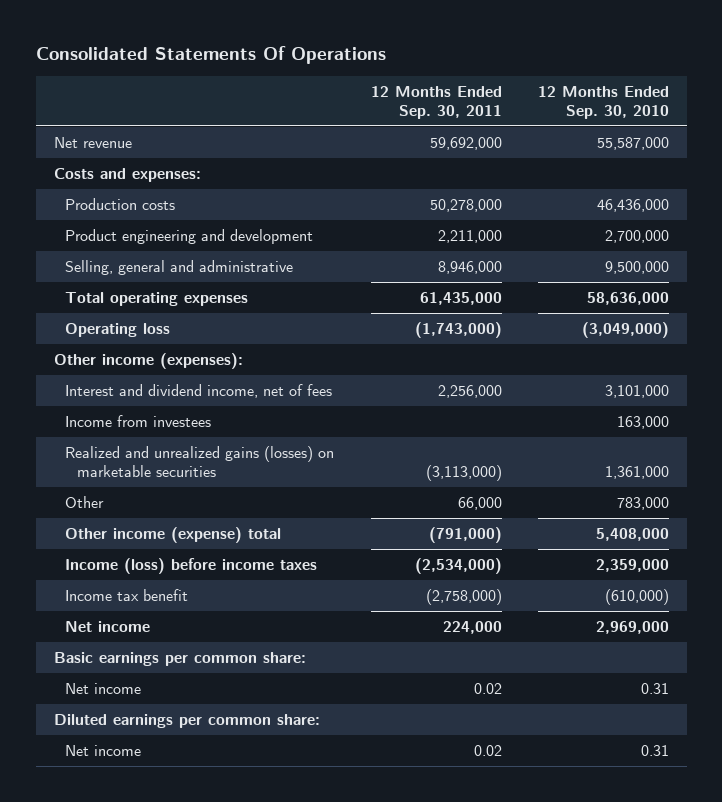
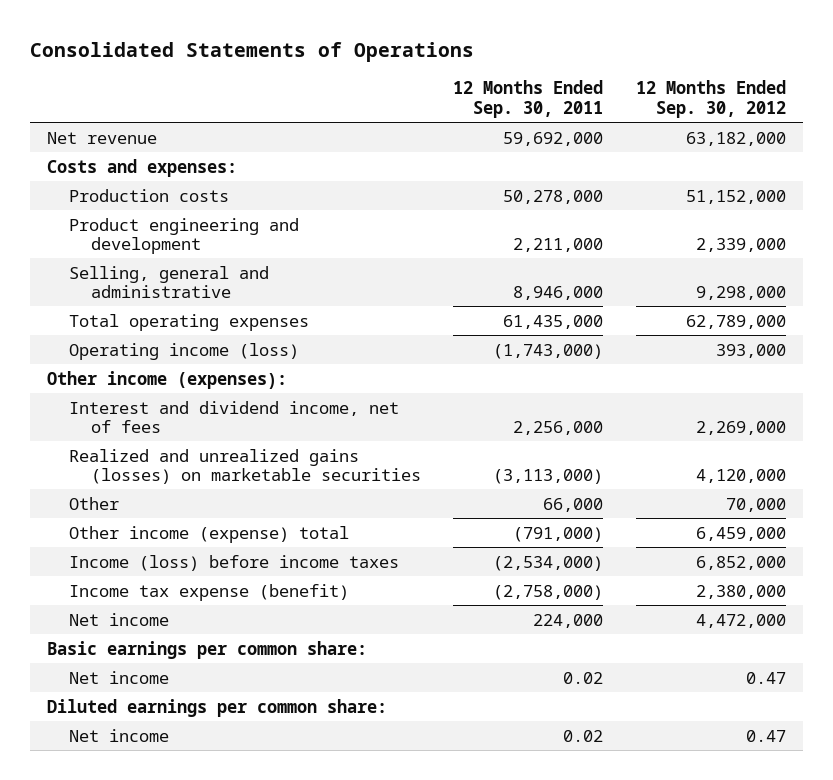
[35,46,386,65] Consolidated Statements Of Operations -> [30,41,475,62] Consolidated Statements of Operations
[537,86,669,120] 12 Months Ended Sep. 30, 2010 -> none
none -> [636,80,787,118] 12 Months Ended Sep. 30, 2012
[65,322,171,337] Operating loss -> [68,342,299,360] Operating income (loss)
[65,414,212,427] Income from investees -> none
[65,588,189,601] Income tax benefit -> [68,583,349,601] Income tax expense (benefit)

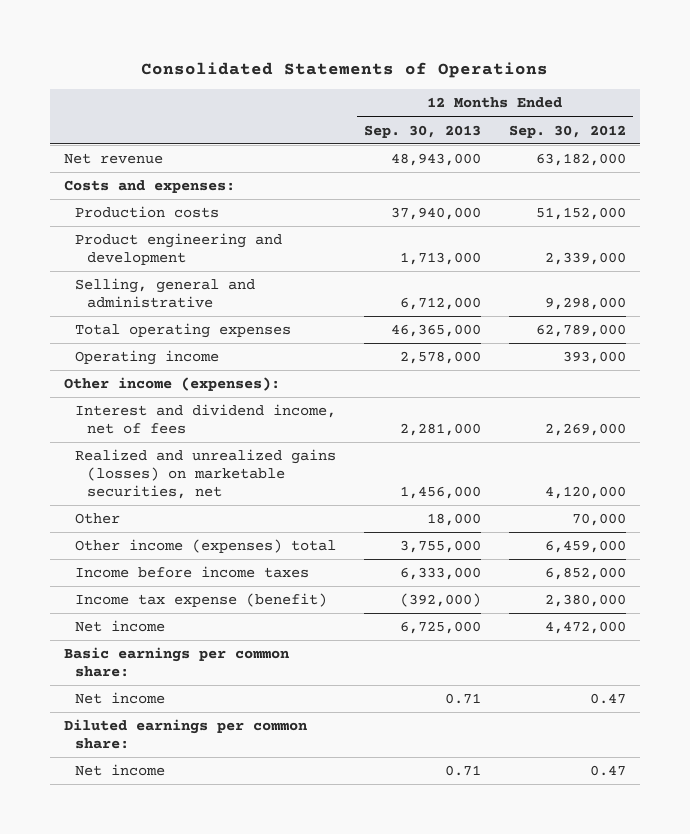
[453,80,604,118] 12 Months Ended Sep. 30, 2011 -> none
none -> [364,124,482,138] Sep. 30, 2013
[68,342,299,360] Operating income (loss) -> [75,350,220,366] Operating income
[68,448,421,485] Realized and unrealized gains (losses) on marketable securities -> [75,449,337,500] Realized and unrealized gains (losses) on marketable securities, net
[68,525,349,543] Other income (expense) total -> [75,539,337,554] Other income (expenses) total
[68,554,399,571] Income (loss) before income taxes -> [75,566,310,579] Income before income taxes

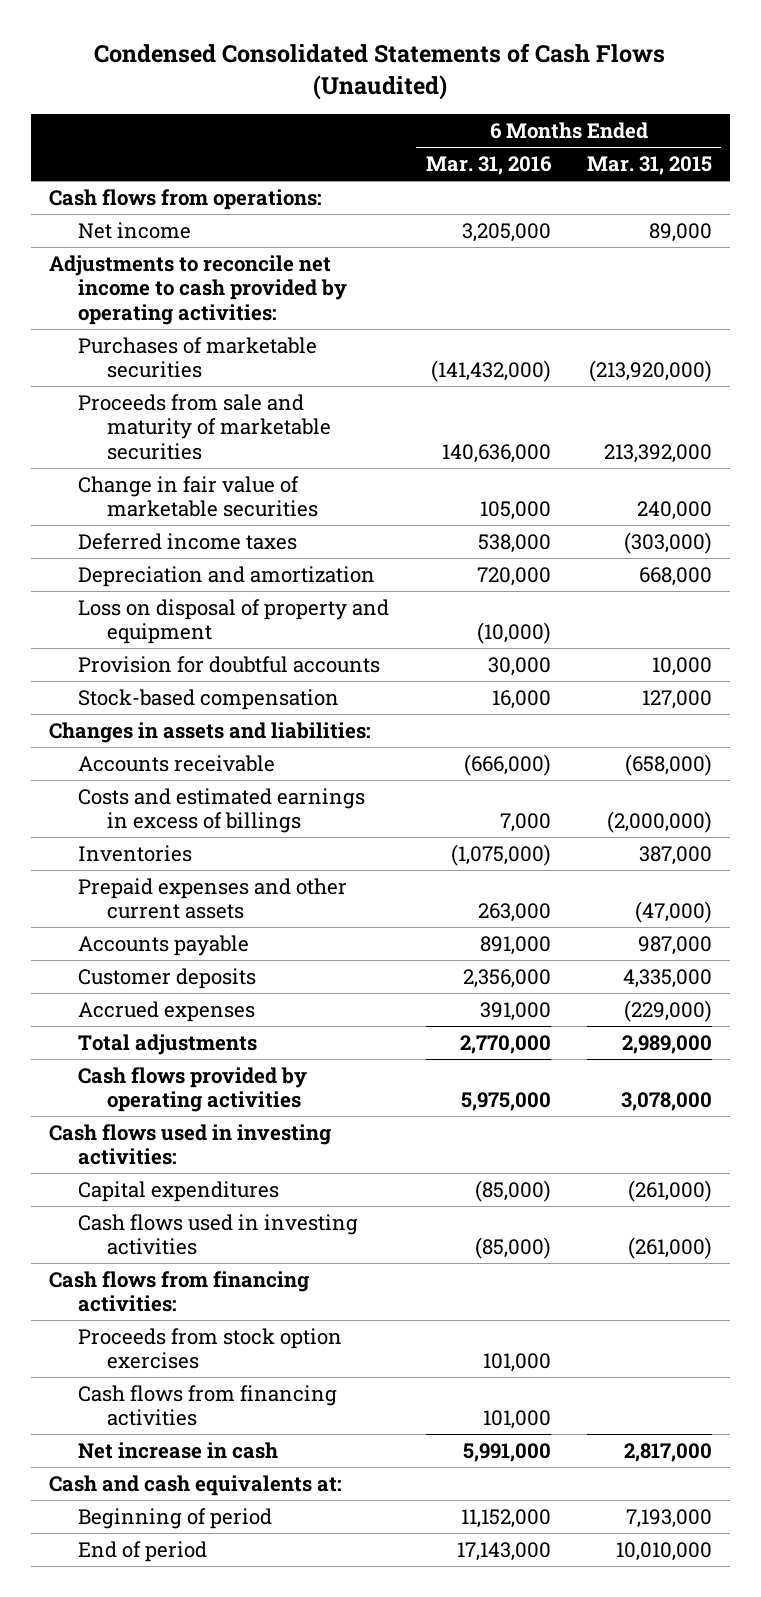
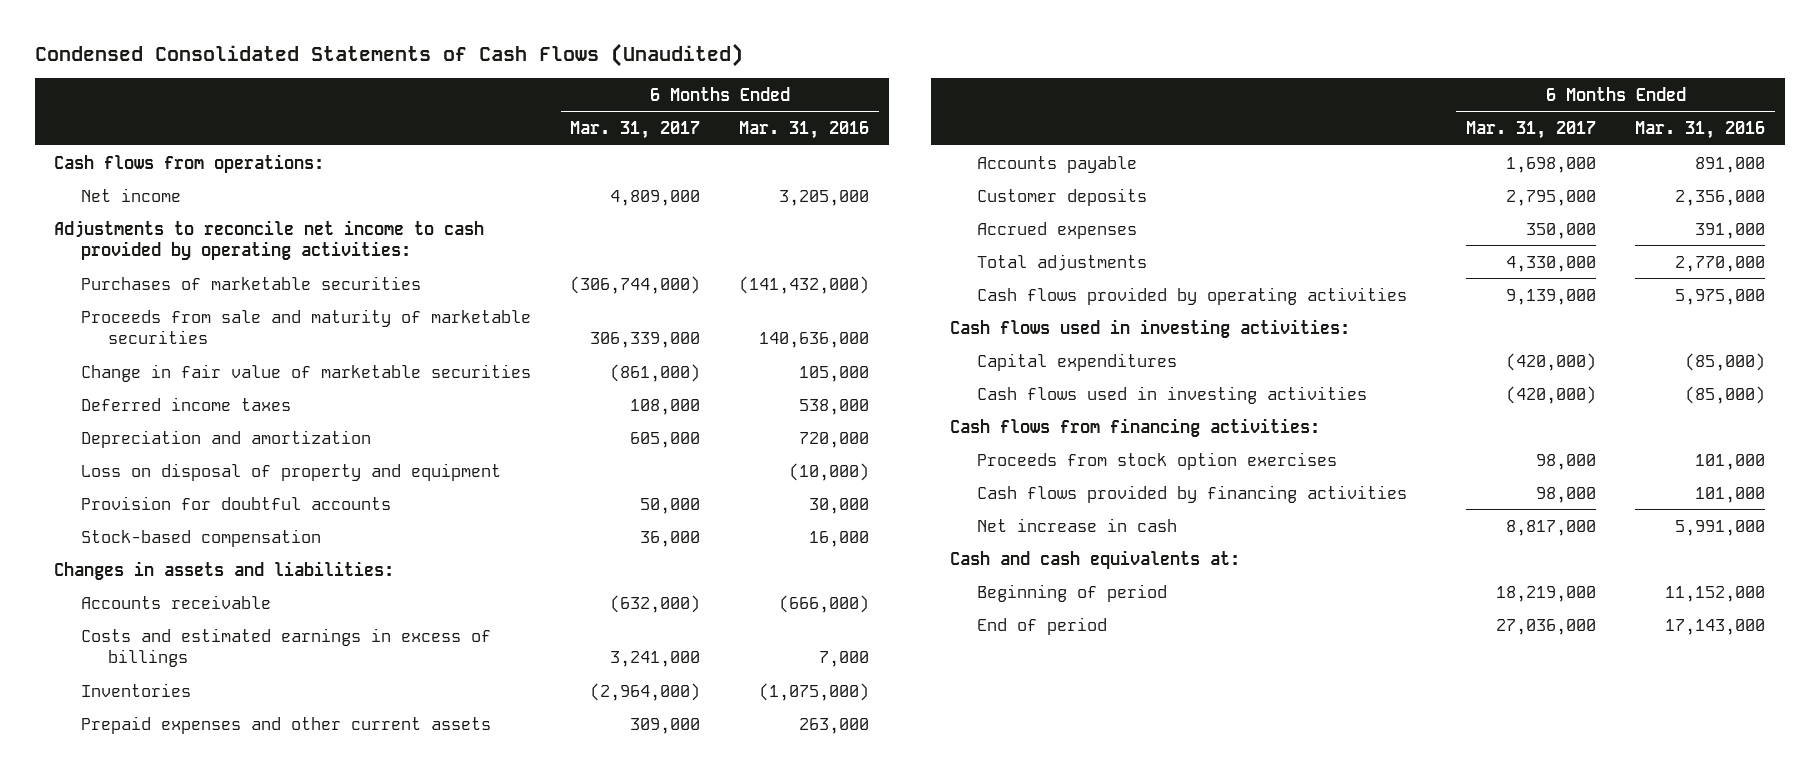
[587,156,713,176] Mar. 31, 2015 -> none
none -> [570,121,701,140] Mar. 31, 2017
[78,1384,338,1427] Cash flows from financing activities -> [977,484,1408,503] Cash flows provided by financing activities

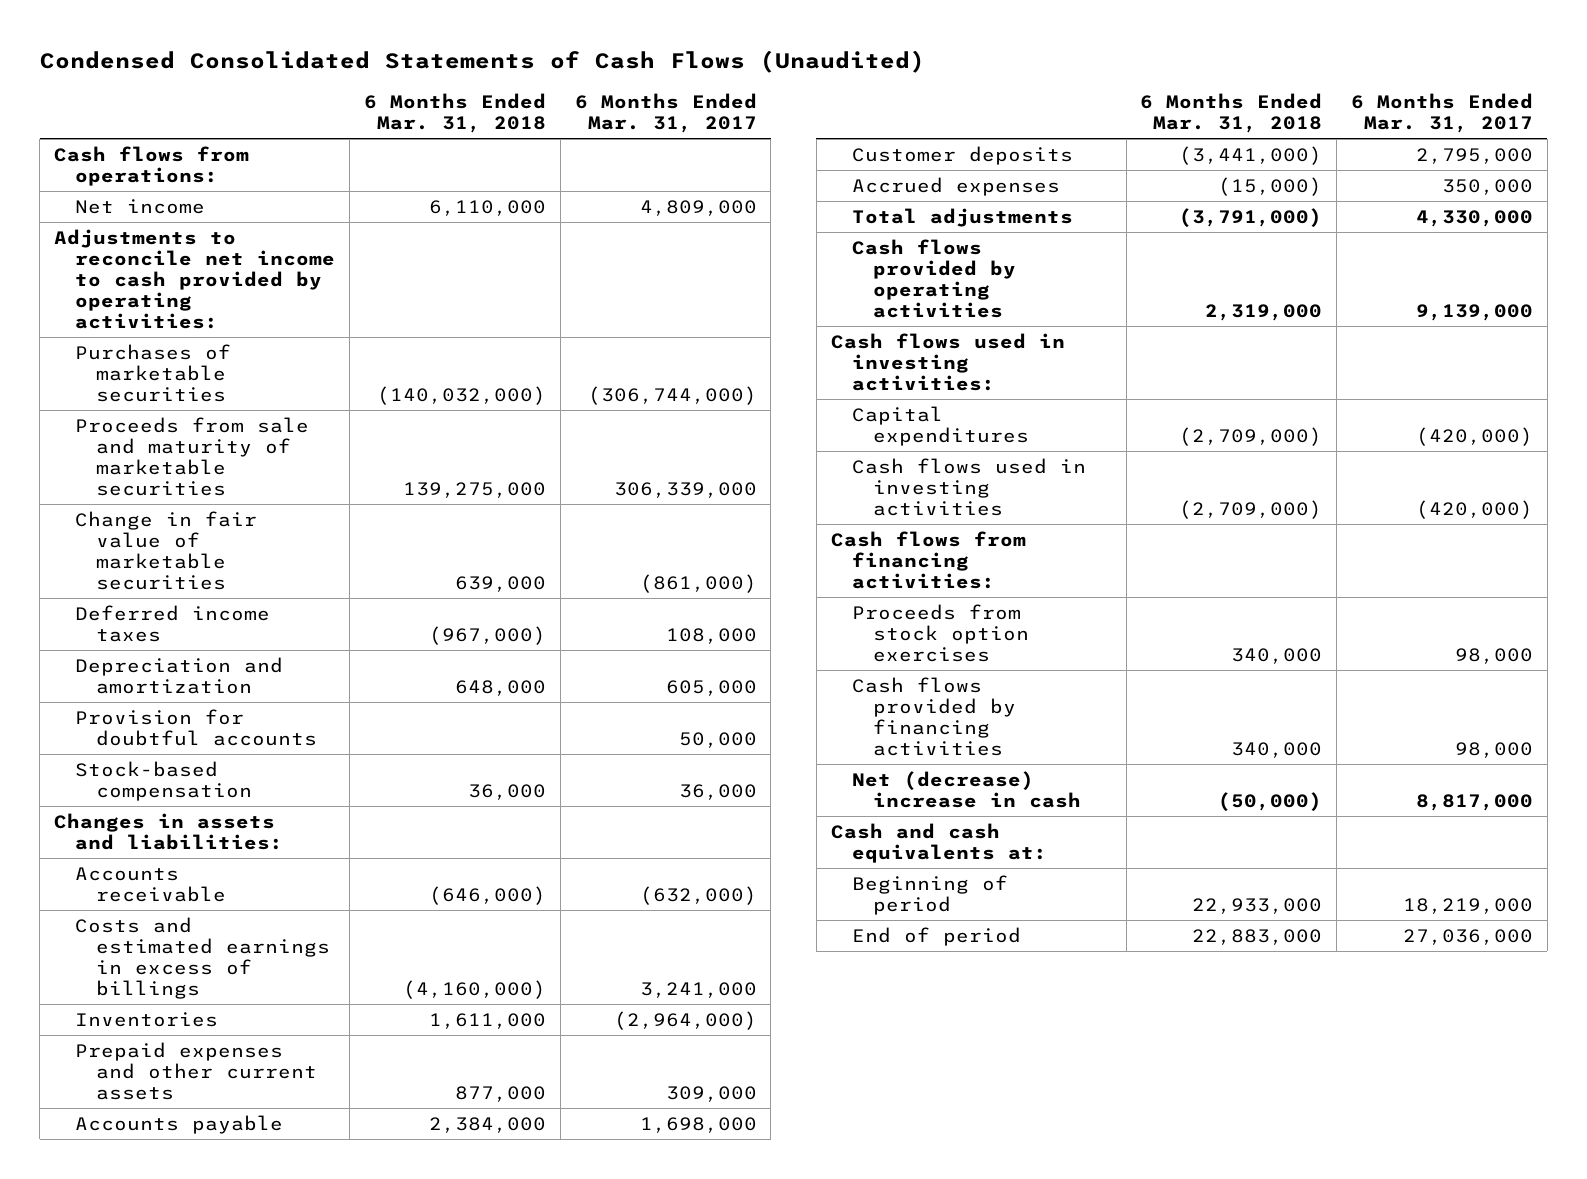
[739,121,870,140] Mar. 31, 2016 -> none
none -> [363,92,546,133] 6 Months Ended Mar. 31, 2018
[81,462,502,481] Loss on disposal of property and equipment -> none
[977,517,1178,532] Net increase in cash -> [851,770,1081,808] Net (decrease) increase in cash

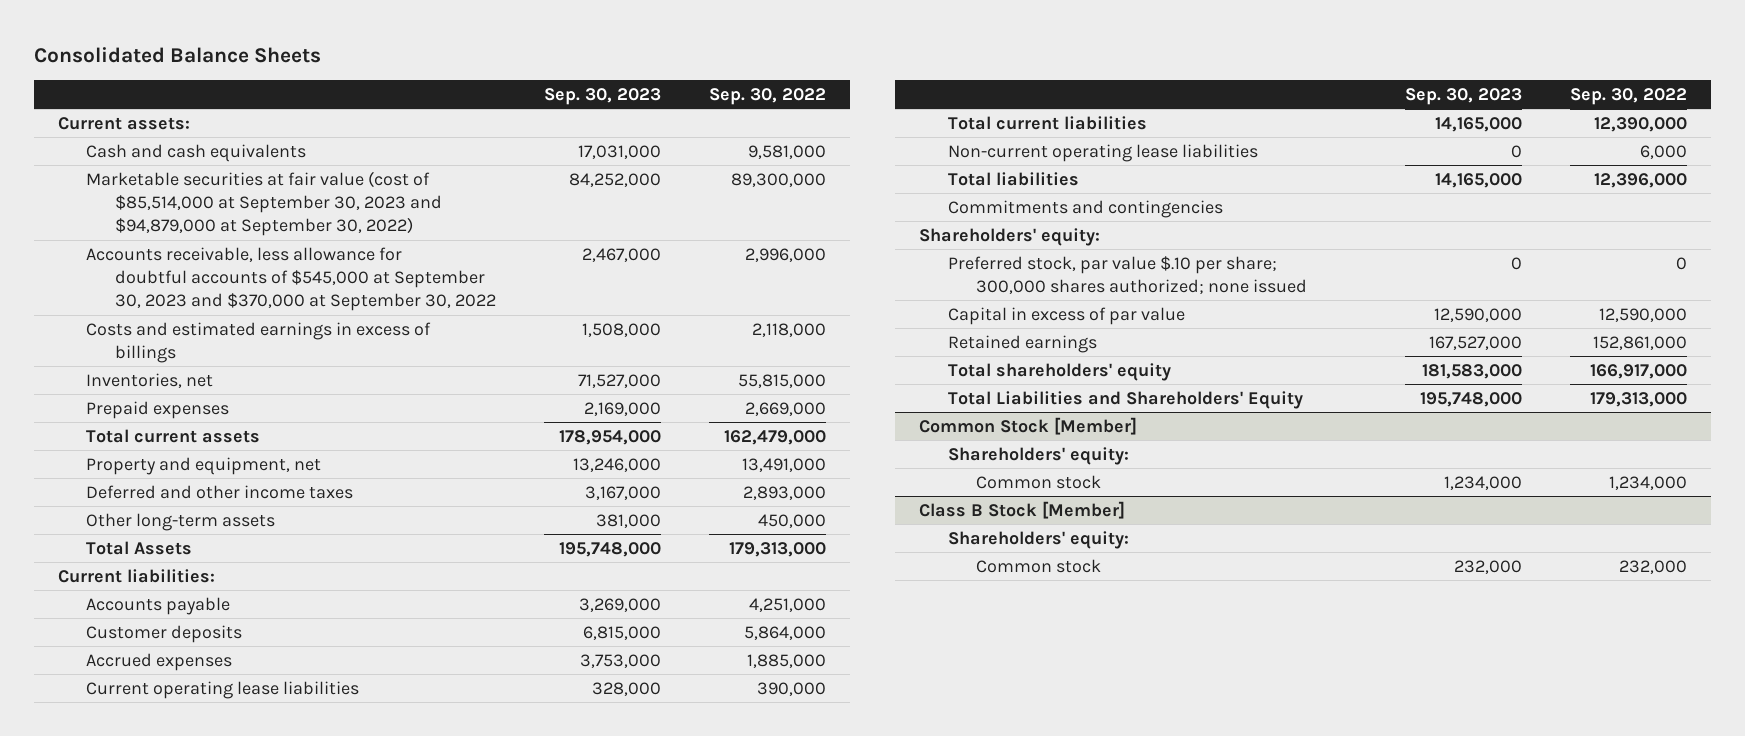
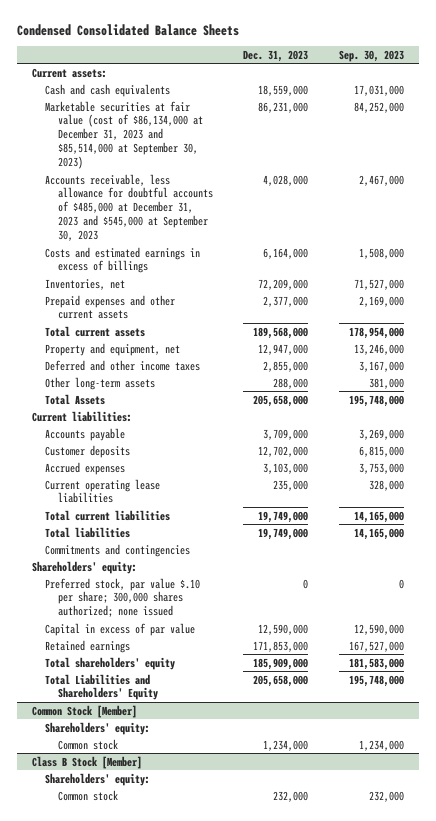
[33,46,321,63] Consolidated Balance Sheets -> [16,23,239,36] Condensed Consolidated Balance Sheets
[708,87,826,105] Sep. 30, 2022 -> none
none -> [243,49,309,62] Dec. 31, 2023
[86,170,442,237] Marketable securities at fair value (cost of $85,514,000 at September 30, 2023 and $94,879,000 at September 30, 2022) -> [45,100,204,170] Marketable securities at fair value (cost of $86,134,000 at December 31, 2023 and $85,514,000 at September 30, 2023)
[86,246,496,312] Accounts receivable, less allowance for doubtful accounts of $545,000 at September 30, 2023 and $370,000 at September 30, 2022 -> [45,173,214,242] Accounts receivable, less allowance for doubtful accounts of $485,000 at December 31, 2023 and $545,000 at September 30, 2023
[86,400,230,419] Prepaid expenses -> [45,294,176,320] Prepaid expenses and other current assets
[947,143,1258,162] Non-current operating lease liabilities -> none

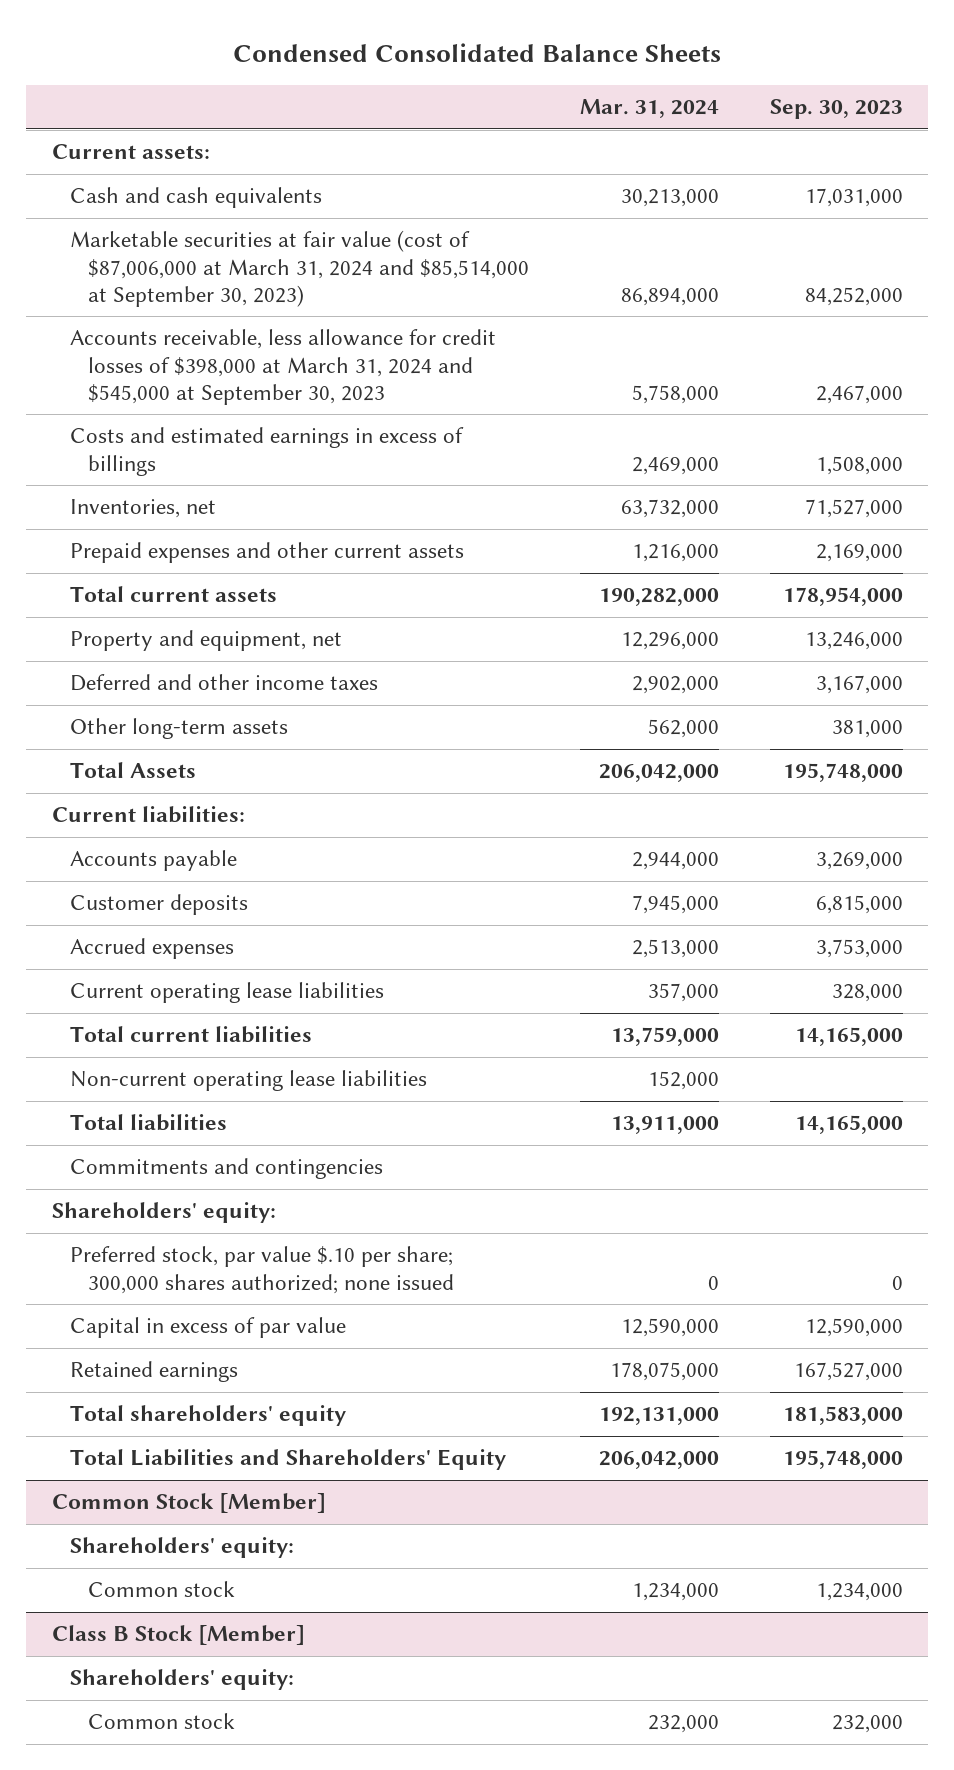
[243,49,309,62] Dec. 31, 2023 -> none
none -> [579,99,719,119] Mar. 31, 2024
[45,100,204,170] Marketable securities at fair value (cost of $86,134,000 at December 31, 2023 and $85,514,000 at September 30, 2023) -> [69,230,530,308] Marketable securities at fair value (cost of $87,006,000 at March 31, 2024 and $85,514,000 at September 30, 2023)
[45,173,214,242] Accounts receivable, less allowance for doubtful accounts of $485,000 at December 31, 2023 and $545,000 at September 30, 2023 -> [69,329,496,406] Accounts receivable, less allowance for credit losses of $398,000 at March 31, 2024 and $545,000 at September 30, 2023
none -> [69,1070,427,1092] Non-current operating lease liabilities

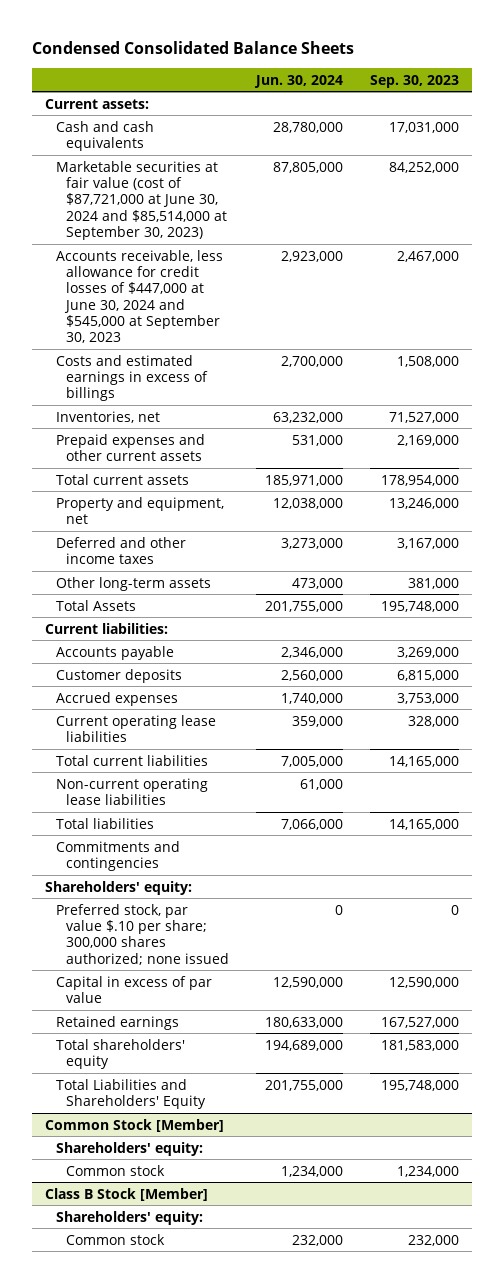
[579,99,719,119] Mar. 31, 2024 -> none
none -> [253,74,343,88] Jun. 30, 2024
[69,230,530,308] Marketable securities at fair value (cost of $87,006,000 at March 31, 2024 and $85,514,000 at September 30, 2023) -> [55,160,228,240] Marketable securities at fair value (cost of $87,721,000 at June 30, 2024 and $85,514,000 at September 30, 2023)
[69,329,496,406] Accounts receivable, less allowance for credit losses of $398,000 at March 31, 2024 and $545,000 at September 30, 2023 -> [55,249,223,344] Accounts receivable, less allowance for credit losses of $447,000 at June 30, 2024 and $545,000 at September 30, 2023

